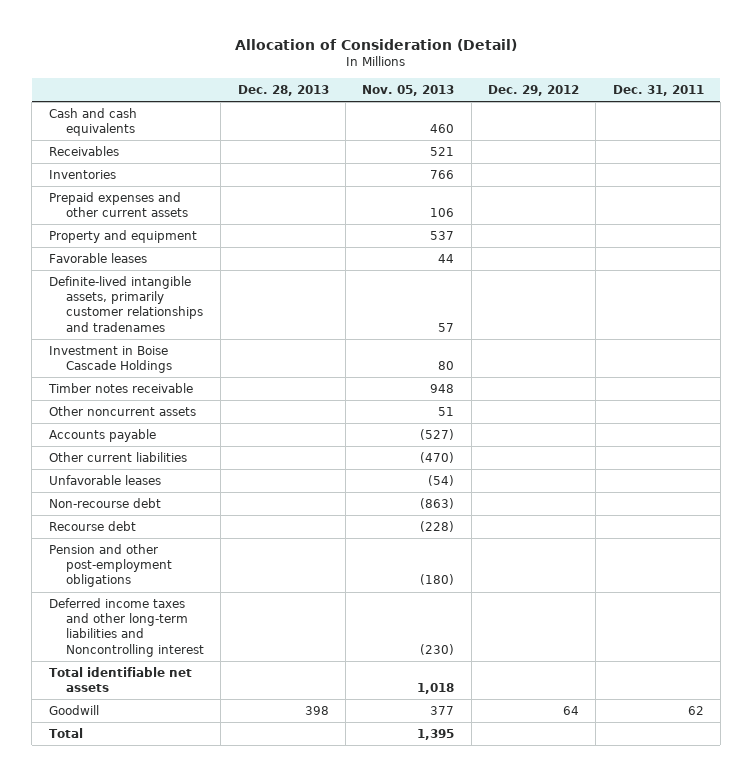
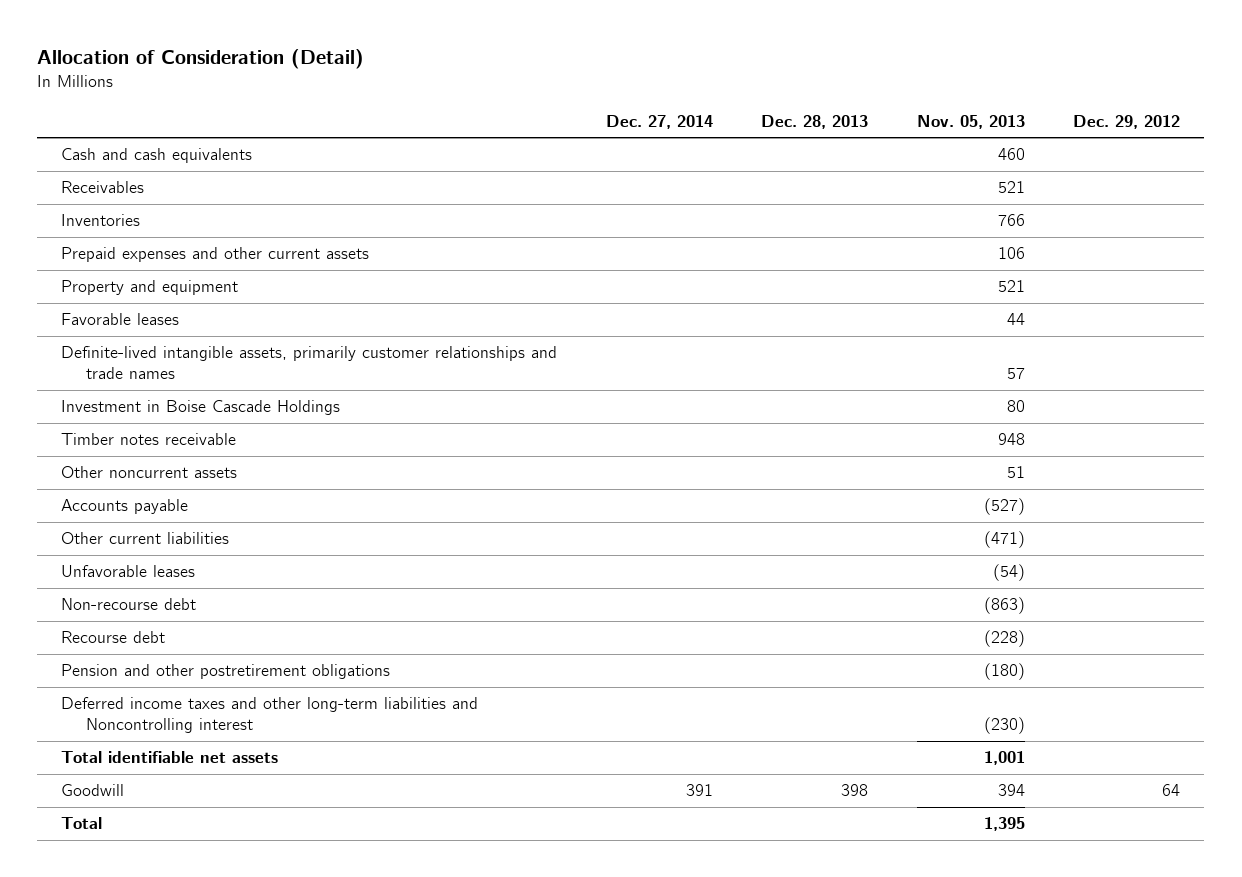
[612,84,704,96] Dec. 31, 2011 -> none
none -> [605,114,713,129] Dec. 27, 2014
[430,230,455,240] 537 -> [997,280,1025,293] 521
[48,275,204,332] Definite-lived intangible assets, primarily customer relationships and tradenames -> [61,346,558,380] Definite-lived intangible assets, primarily customer relationships and trade names
[420,451,455,463] (470) -> [983,531,1025,549] (471)
[48,543,173,588] Pension and other post-employment obligations -> [61,664,391,680] Pension and other postretirement obligations
[417,683,455,695] 1,018 -> [983,751,1025,766] 1,001
[430,705,455,715] 377 -> [997,784,1025,797] 394

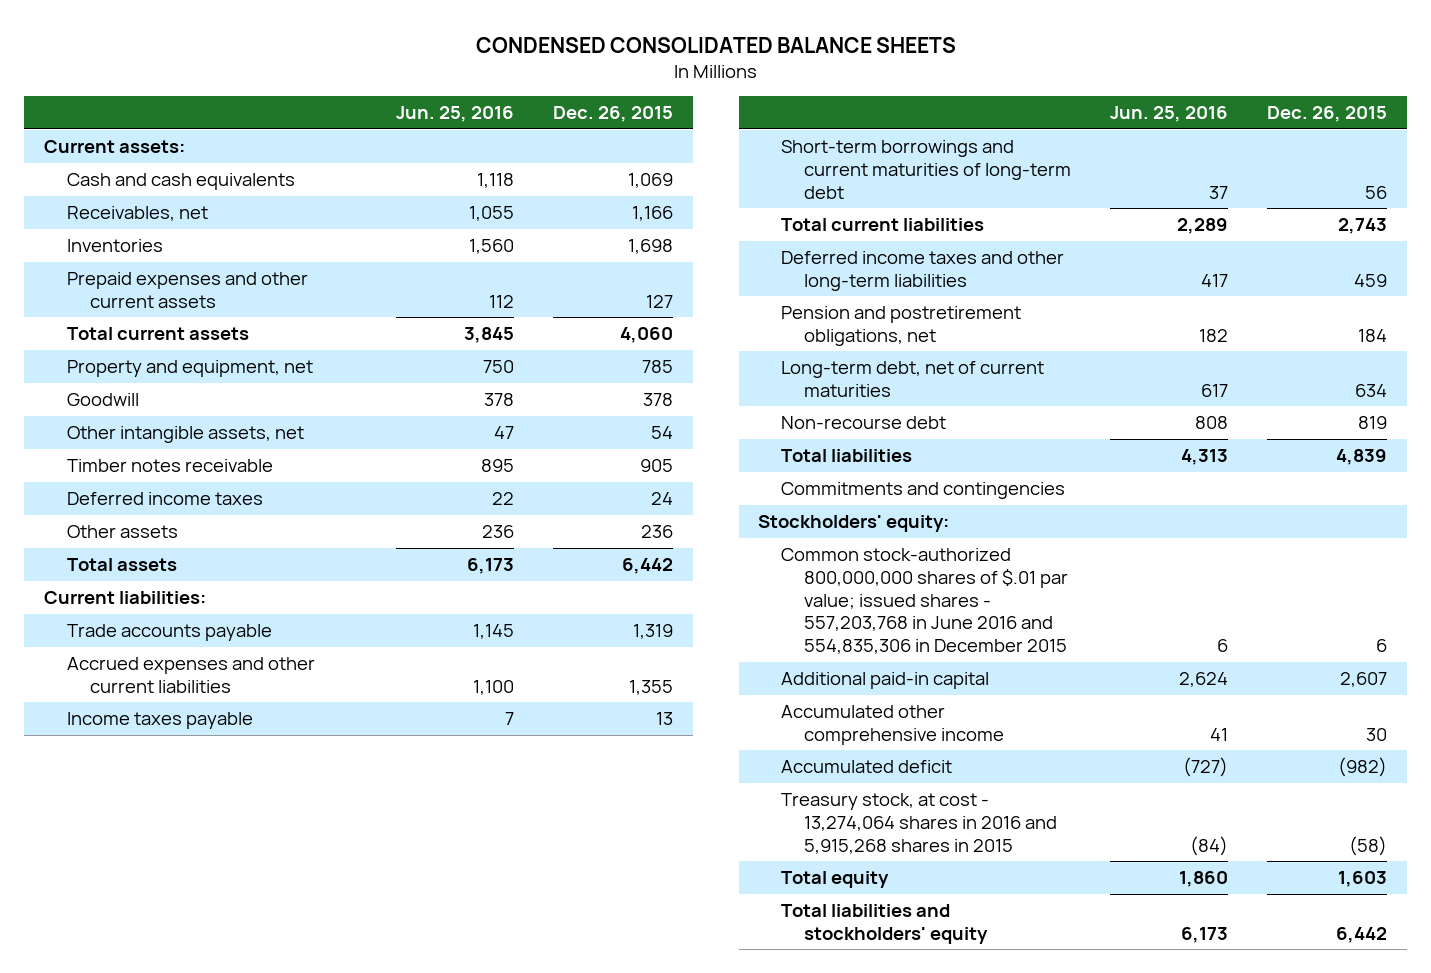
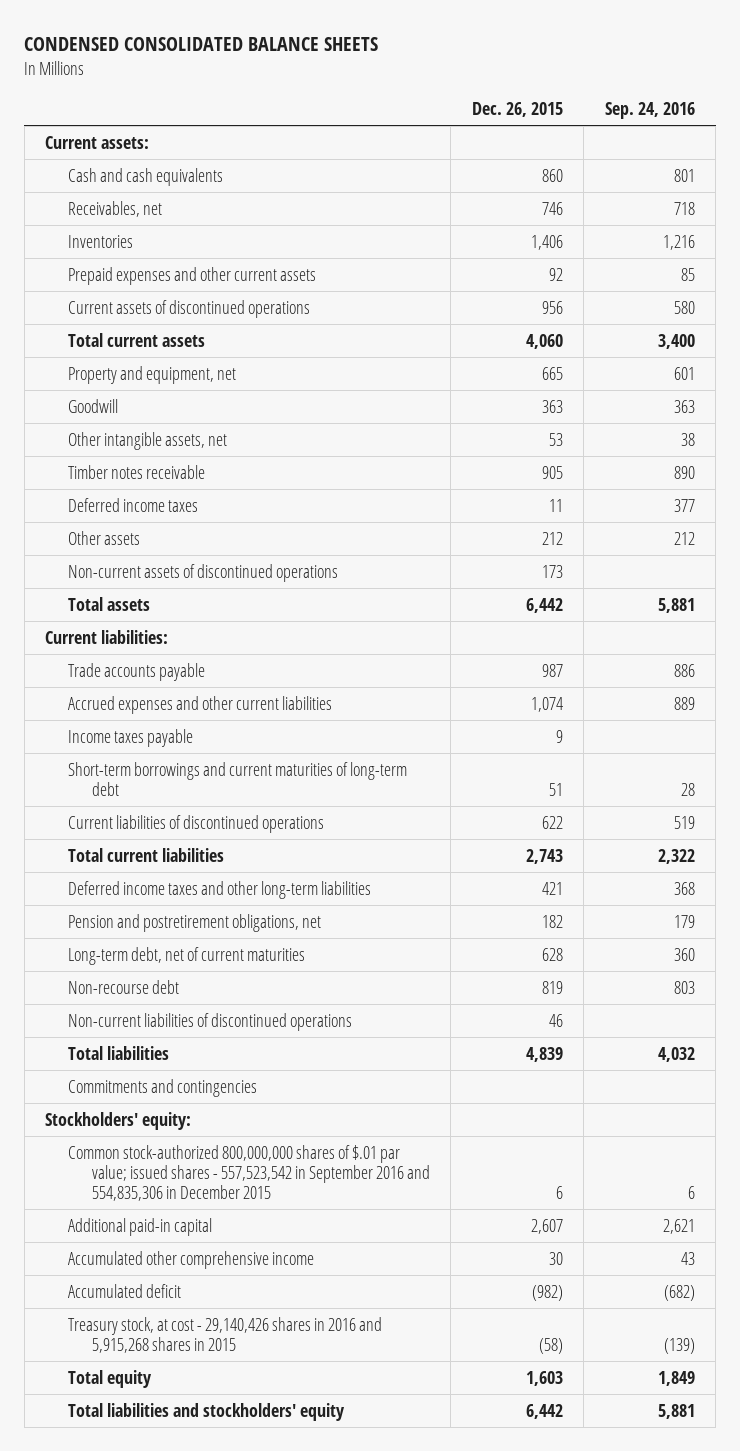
[395,105,514,122] Jun. 25, 2016 -> none
none -> [604,101,695,119] Sep. 24, 2016
[628,173,674,189] 1,069 -> [541,168,563,182] 860
[632,206,674,222] 1,166 -> [541,201,563,215] 746
[628,239,674,255] 1,698 -> [530,234,563,250] 1,406
[646,294,674,308] 127 -> [548,267,563,281] 92
none -> [68,299,311,318] Current assets of discontinued operations
[642,360,674,374] 785 -> [541,366,563,380] 665
[643,393,674,407] 378 -> [541,399,563,413] 363
[651,426,674,440] 54 -> [548,432,563,446] 53
[651,492,674,506] 24 -> [548,498,563,512] 11
[641,525,674,539] 236 -> [541,531,563,545] 212
none -> [68,563,339,582] Non-current assets of discontinued operations
[633,624,674,640] 1,319 -> [541,663,563,677] 987
[629,679,674,695] 1,355 -> [530,696,563,712] 1,074
[656,712,674,726] 13 -> [555,729,563,743] 9
[1365,185,1388,199] 56 -> [548,782,563,796] 51
none -> [68,814,325,833] Current liabilities of discontinued operations
[1354,273,1388,287] 459 -> [541,881,563,895] 421
[1358,328,1388,342] 184 -> [541,914,563,928] 182
[1355,383,1388,397] 634 -> [541,947,563,961] 628
none -> [68,1012,353,1031] Non-current liabilities of discontinued operations
[781,548,1068,655] Common stock-authorized 800,000,000 shares of $.01 par value; issued shares - 557,203,768 in June 2016 and 554,835,306 in December 2015 -> [68,1144,430,1201] Common stock-authorized 800,000,000 shares of $.01 par value; issued shares - 557,523,542 in September 2016 and 554,835,306 in December 2015
[781,793,1057,854] Treasury stock, at cost - 13,274,064 shares in 2016 and 5,915,268 shares in 2015 -> [68,1316,383,1353] Treasury stock, at cost - 29,140,426 shares in 2016 and 5,915,268 shares in 2015

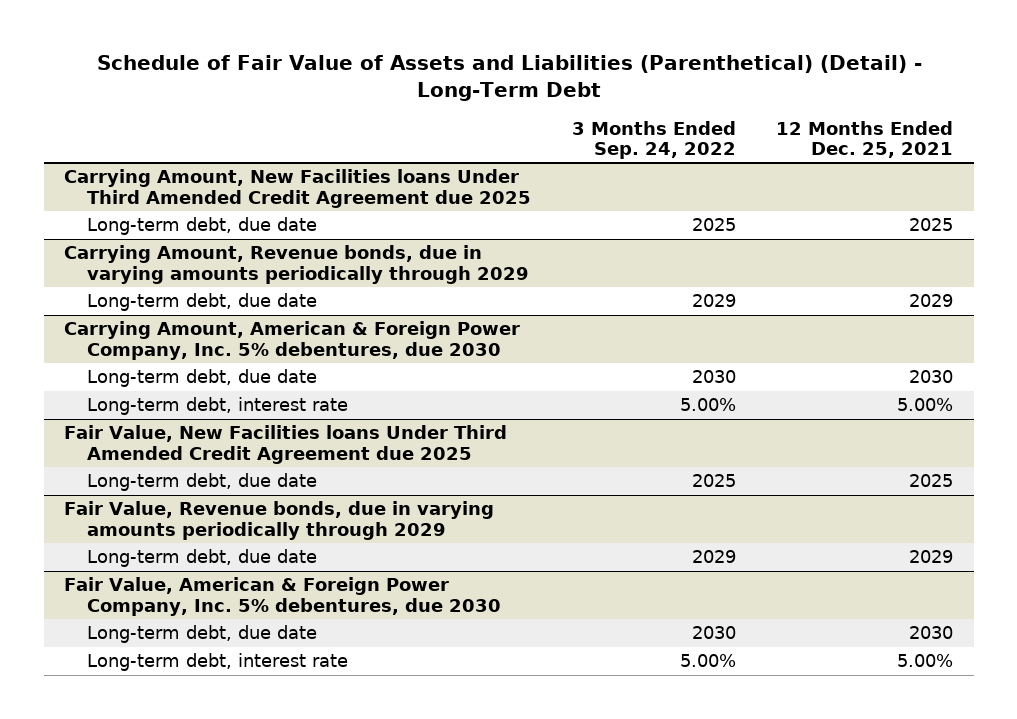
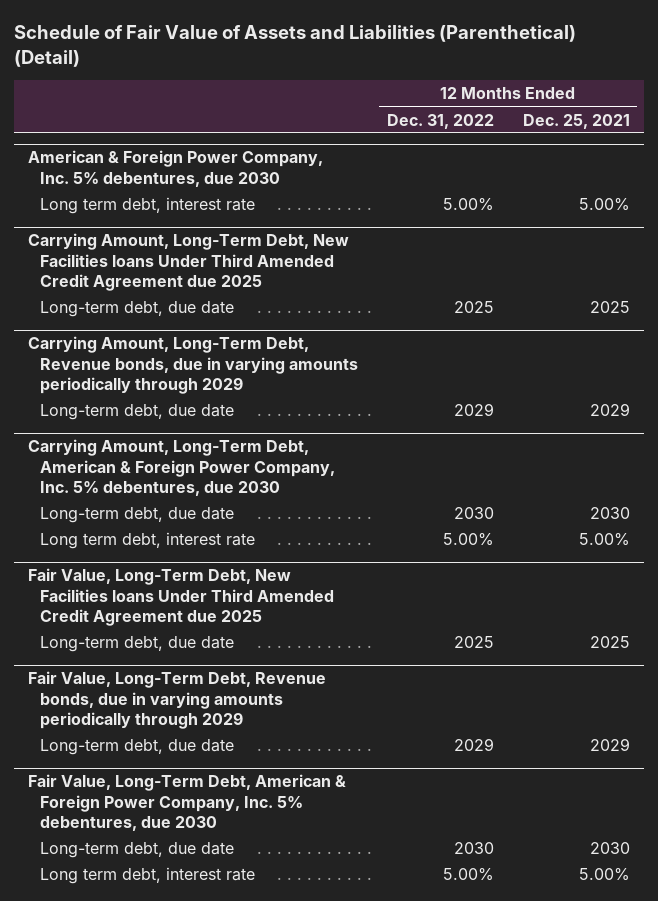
[96,55,922,102] Schedule of Fair Value of Assets and Liabilities (Parenthetical) (Detail) - Long-Term Debt -> [13,24,576,68] Schedule of Fair Value of Assets and Liabilities (Parenthetical) (Detail)
[571,120,736,160] 3 Months Ended Sep. 24, 2022 -> none
none -> [386,113,494,129] Dec. 31, 2022
none -> [28,150,324,187] American & Foreign Power Company, Inc. 5% debentures, due 2030
none -> [39,197,255,215] Long term debt, interest rate
[63,169,532,208] Carrying Amount, New Facilities loans Under Third Amended Credit Agreement due 2025 -> [28,233,350,292] Carrying Amount, Long-Term Debt, New Facilities loans Under Third Amended Credit Agreement due 2025
[63,245,530,284] Carrying Amount, Revenue bonds, due in varying amounts periodically through 2029 -> [28,336,358,395] Carrying Amount, Long-Term Debt, Revenue bonds, due in varying amounts periodically through 2029
[63,321,520,360] Carrying Amount, American & Foreign Power Company, Inc. 5% debentures, due 2030 -> [28,439,335,497] Carrying Amount, Long-Term Debt, American & Foreign Power Company, Inc. 5% debentures, due 2030
[87,397,349,416] Long-term debt, interest rate -> [39,532,255,550] Long term debt, interest rate
[63,425,507,464] Fair Value, New Facilities loans Under Third Amended Credit Agreement due 2025 -> [28,568,334,627] Fair Value, Long-Term Debt, New Facilities loans Under Third Amended Credit Agreement due 2025
[63,501,494,540] Fair Value, Revenue bonds, due in varying amounts periodically through 2029 -> [28,671,327,730] Fair Value, Long-Term Debt, Revenue bonds, due in varying amounts periodically through 2029
[63,577,502,616] Fair Value, American & Foreign Power Company, Inc. 5% debentures, due 2030 -> [28,774,347,832] Fair Value, Long-Term Debt, American & Foreign Power Company, Inc. 5% debentures, due 2030
[87,653,349,672] Long-term debt, interest rate -> [39,867,255,885] Long term debt, interest rate

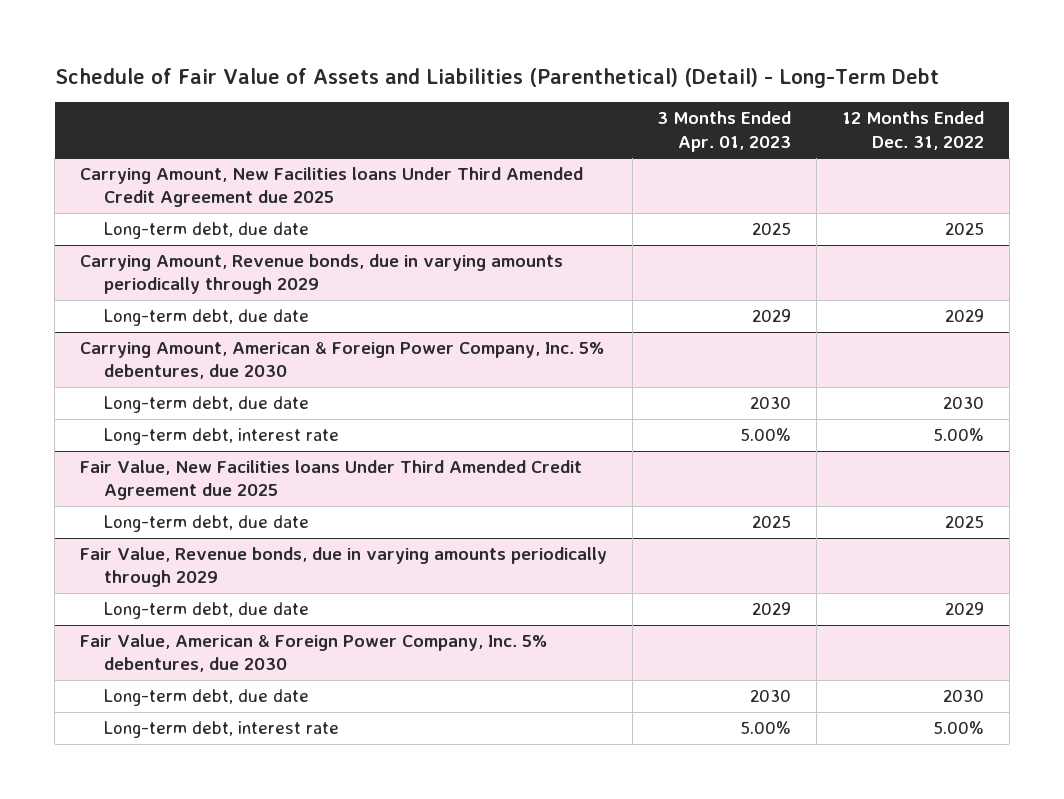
[13,24,576,68] Schedule of Fair Value of Assets and Liabilities (Parenthetical) (Detail) -> [54,67,939,88] Schedule of Fair Value of Assets and Liabilities (Parenthetical) (Detail) - Long-Term Debt
[522,113,630,129] Dec. 25, 2021 -> none
none -> [657,111,792,152] 3 Months Ended Apr. 01, 2023
[28,150,324,187] American & Foreign Power Company, Inc. 5% debentures, due 2030 -> none
[39,197,255,215] Long term debt, interest rate -> none
[28,233,350,292] Carrying Amount, Long-Term Debt, New Facilities loans Under Third Amended Credit Agreement due 2025 -> [79,167,583,208] Carrying Amount, New Facilities loans Under Third Amended Credit Agreement due 2025
[28,336,358,395] Carrying Amount, Long-Term Debt, Revenue bonds, due in varying amounts periodically through 2029 -> [79,254,563,295] Carrying Amount, Revenue bonds, due in varying amounts periodically through 2029
[28,439,335,497] Carrying Amount, Long-Term Debt, American & Foreign Power Company, Inc. 5% debentures, due 2030 -> [79,342,604,380] Carrying Amount, American & Foreign Power Company, Inc. 5% debentures, due 2030
[39,532,255,550] Long term debt, interest rate -> [103,428,339,446] Long-term debt, interest rate
[28,568,334,627] Fair Value, Long-Term Debt, New Facilities loans Under Third Amended Credit Agreement due 2025 -> [79,460,582,501] Fair Value, New Facilities loans Under Third Amended Credit Agreement due 2025
[28,671,327,730] Fair Value, Long-Term Debt, Revenue bonds, due in varying amounts periodically through 2029 -> [79,547,607,588] Fair Value, Revenue bonds, due in varying amounts periodically through 2029
[28,774,347,832] Fair Value, Long-Term Debt, American & Foreign Power Company, Inc. 5% debentures, due 2030 -> [79,634,547,673] Fair Value, American & Foreign Power Company, Inc. 5% debentures, due 2030
[39,867,255,885] Long term debt, interest rate -> [103,721,339,739] Long-term debt, interest rate

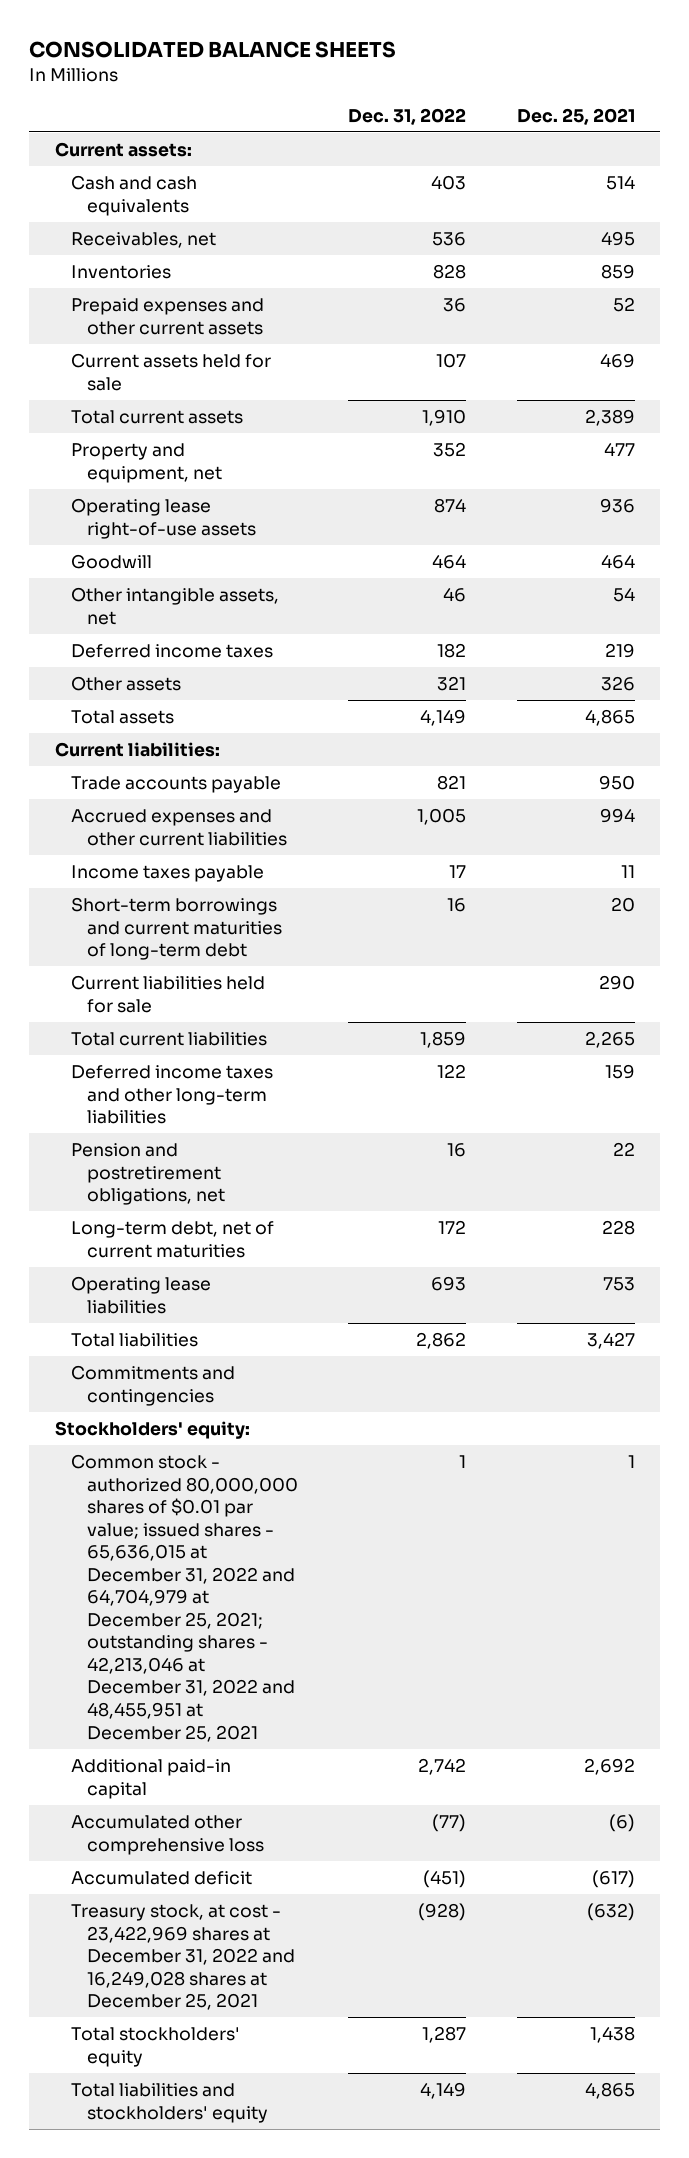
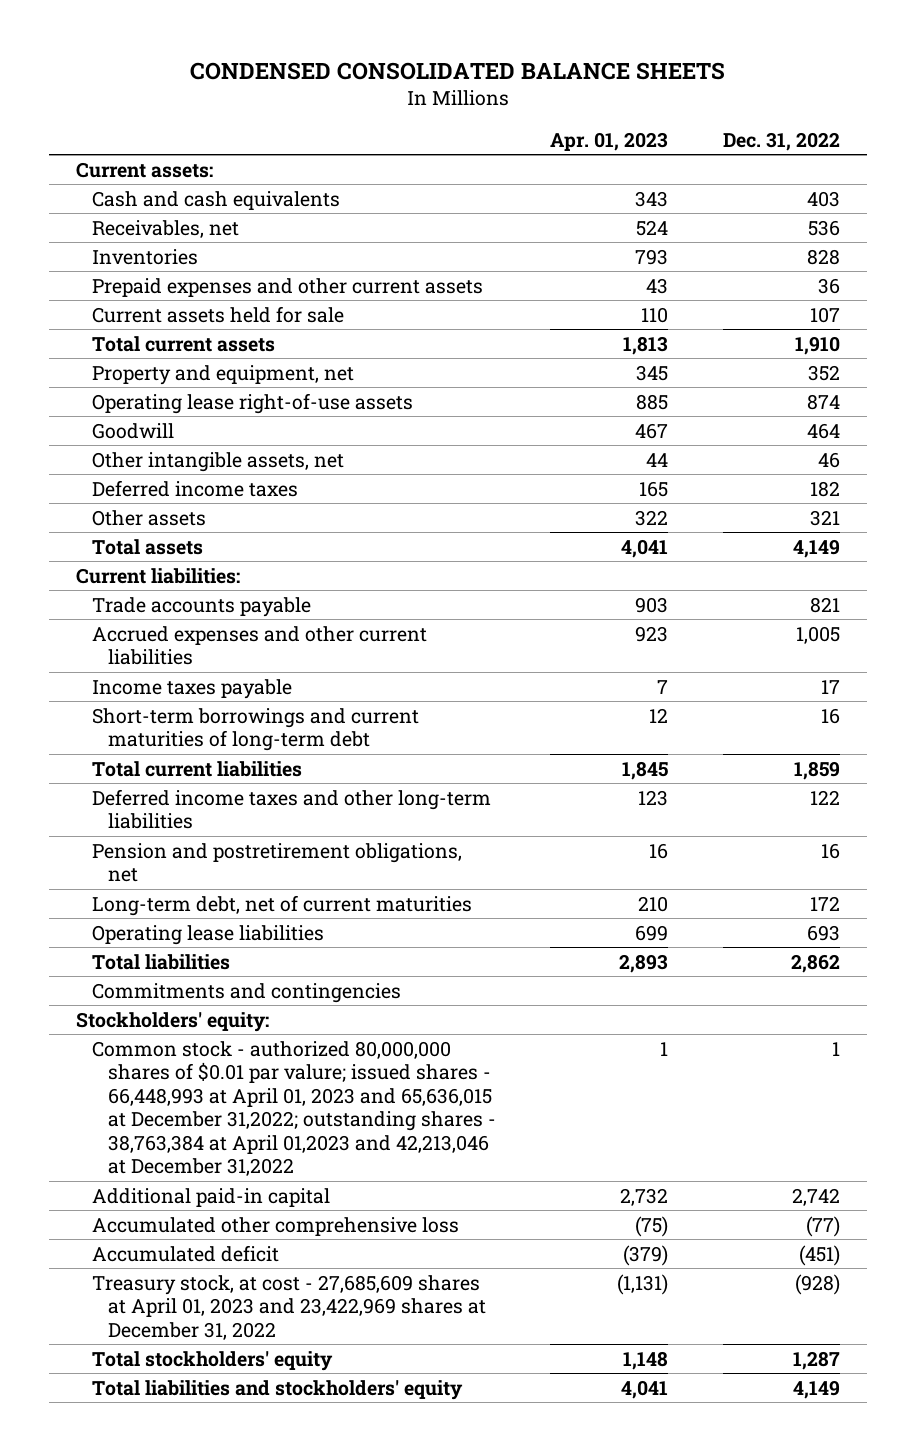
[29,41,397,59] CONSOLIDATED BALANCE SHEETS -> [189,62,725,81] CONDENSED CONSOLIDATED BALANCE SHEETS
[516,107,635,125] Dec. 25, 2021 -> none
none -> [550,131,669,151] Apr. 01, 2023
[70,975,265,1013] Current liabilities held for sale -> none
[70,1454,299,1742] Common stock - authorized 80,000,000 shares of $0.01 par value; issued shares - 65,636,015 at December 31, 2022 and 64,704,979 at December 25, 2021; outstanding shares - 42,213,046 at December 31, 2022 and 48,455,951 at December 25, 2021 -> [91,1040,497,1177] Common stock - authorized 80,000,000 shares of $0.01 par valure; issued shares - 66,448,993 at April 01, 2023 and 65,636,015 at December 31,2022; outstanding shares - 38,763,384 at April 01,2023 and 42,213,046 at December 31,2022
[70,1904,296,2011] Treasury stock, at cost - 23,422,969 shares at December 31, 2022 and 16,249,028 shares at December 25, 2021 -> [91,1274,487,1340] Treasury stock, at cost - 27,685,609 shares at April 01, 2023 and 23,422,969 shares at December 31, 2022

